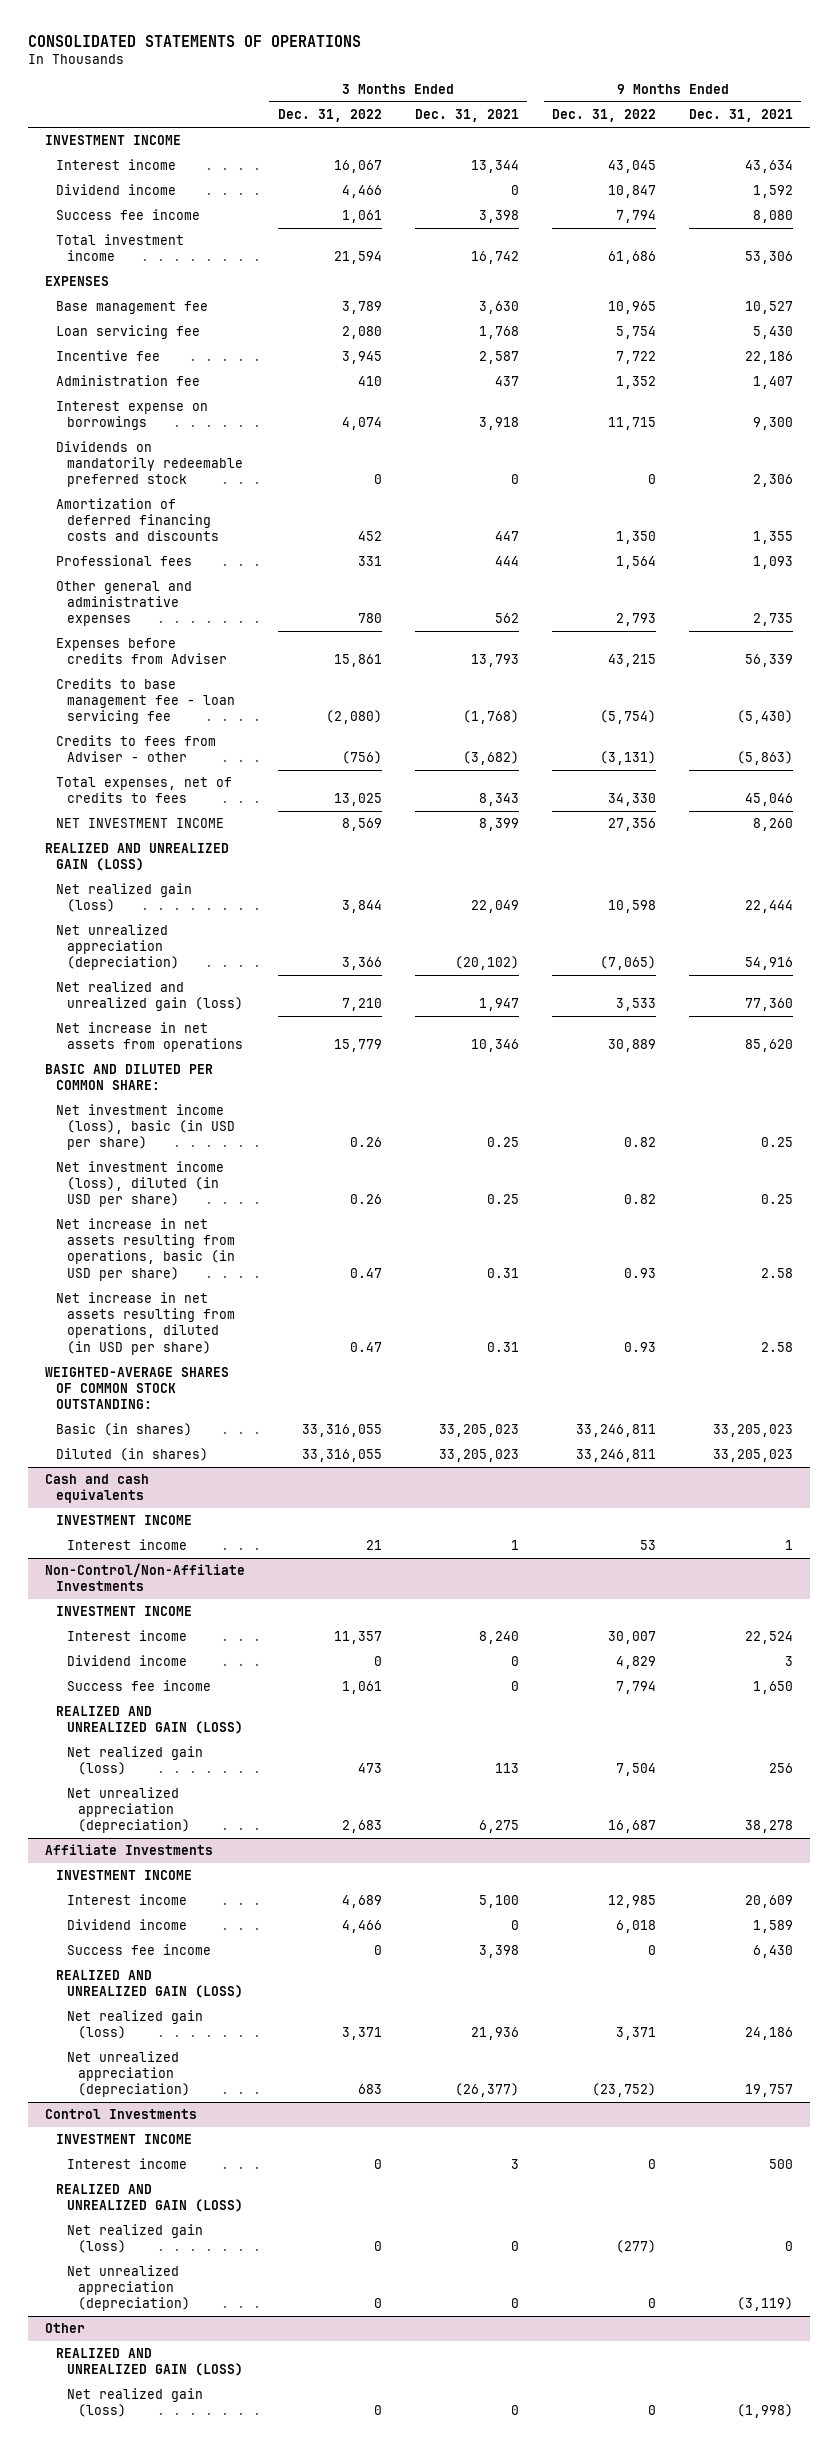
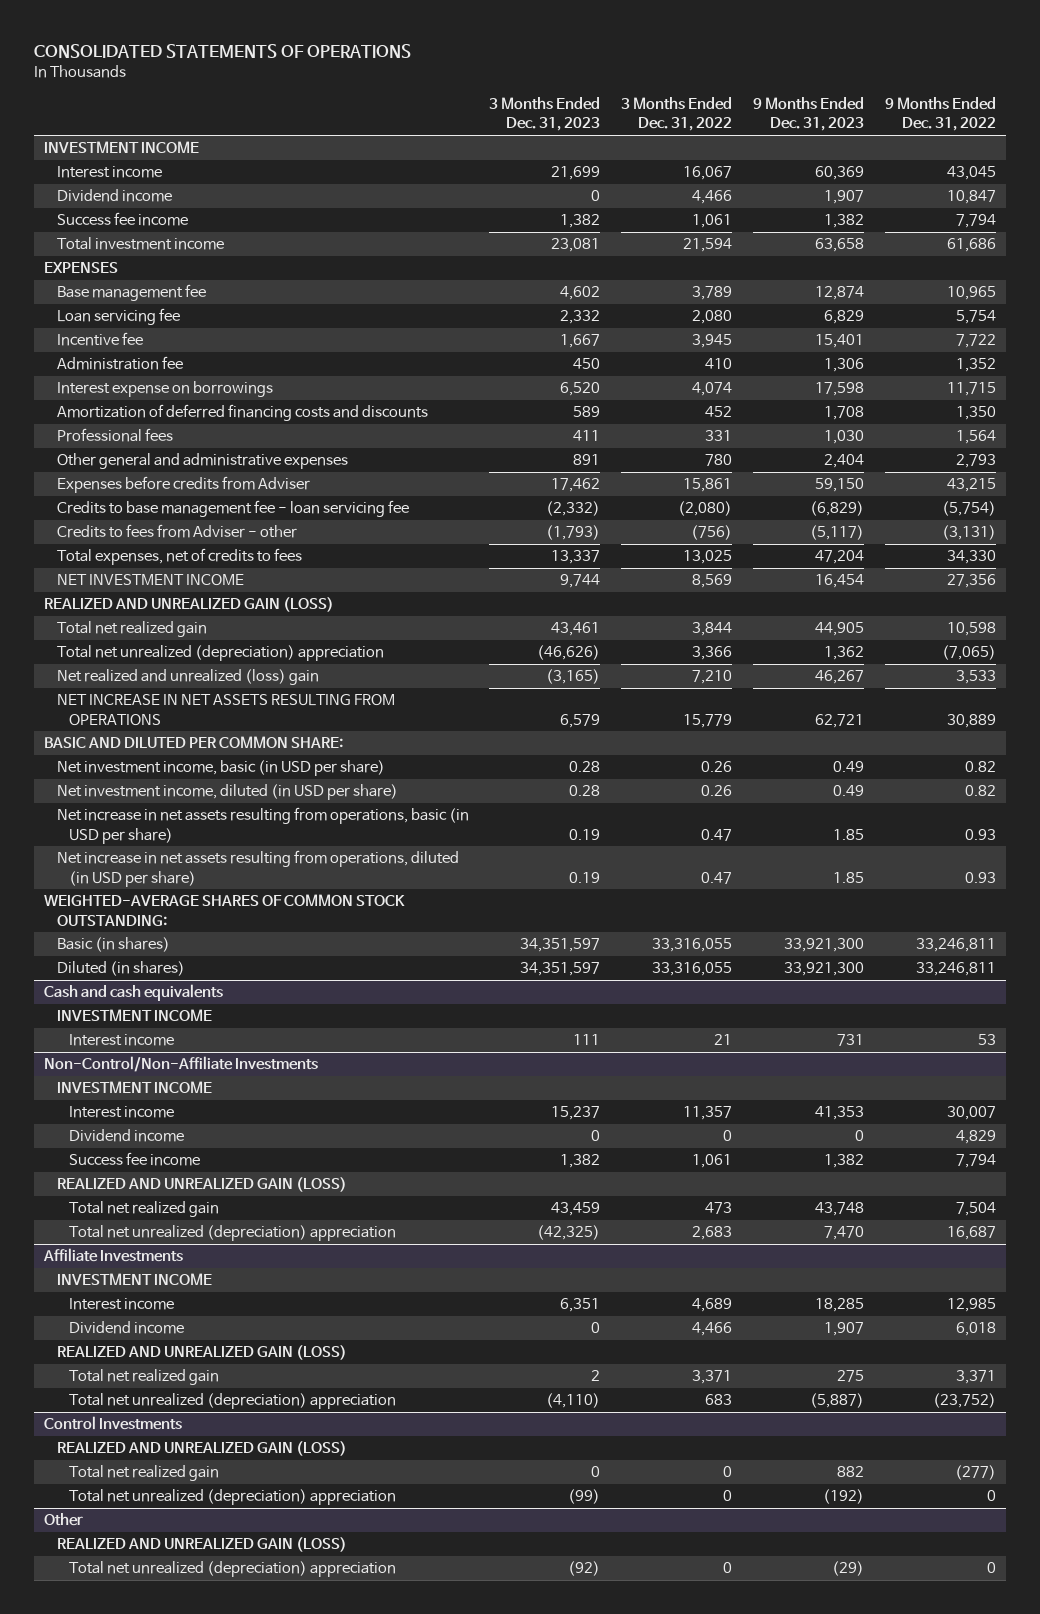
[414,109,519,123] Dec. 31, 2021 -> none
[689,109,794,123] Dec. 31, 2021 -> none
none -> [489,97,601,132] 3 Months Ended Dec. 31, 2023
none -> [753,97,865,132] 9 Months Ended Dec. 31, 2023
[55,441,244,488] Dividends on mandatorily redeemable preferred stock -> none
[55,883,192,913] Net realized gain (loss) -> [56,621,207,638] Total net realized gain
[55,924,180,971] Net unrealized appreciation (depreciation) -> [56,645,384,662] Total net unrealized (depreciation) appreciation
[55,981,244,1012] Net realized and unrealized gain (loss) -> [56,669,319,686] Net realized and unrealized (loss) gain
[55,1022,244,1053] Net increase in net assets from operations -> [56,694,395,726] NET INCREASE IN NET ASSETS RESULTING FROM OPERATIONS
[55,1104,236,1151] Net investment income (loss), basic (in USD per share) -> [56,760,385,777] Net investment income, basic (in USD per share)
[55,1161,224,1208] Net investment income (loss), diluted (in USD per share) -> [56,784,398,801] Net investment income, diluted (in USD per share)
[67,1746,204,1776] Net realized gain (loss) -> [69,1201,220,1218] Total net realized gain
[67,1787,191,1834] Net unrealized appreciation (depreciation) -> [69,1225,397,1242] Total net unrealized (depreciation) appreciation
[67,1944,212,1956] Success fee income -> none
[67,2010,204,2040] Net realized gain (loss) -> [69,1369,220,1386] Total net realized gain
[67,2051,191,2098] Net unrealized appreciation (depreciation) -> [69,1393,397,1410] Total net unrealized (depreciation) appreciation
[55,2134,192,2145] INVESTMENT INCOME -> none
[67,2158,188,2170] Interest income -> none
[67,2224,204,2254] Net realized gain (loss) -> [69,1465,220,1482] Total net realized gain
[67,2265,191,2312] Net unrealized appreciation (depreciation) -> [69,1489,397,1506] Total net unrealized (depreciation) appreciation
[67,2388,204,2418] Net realized gain (loss) -> none
none -> [69,1561,397,1578] Total net unrealized (depreciation) appreciation

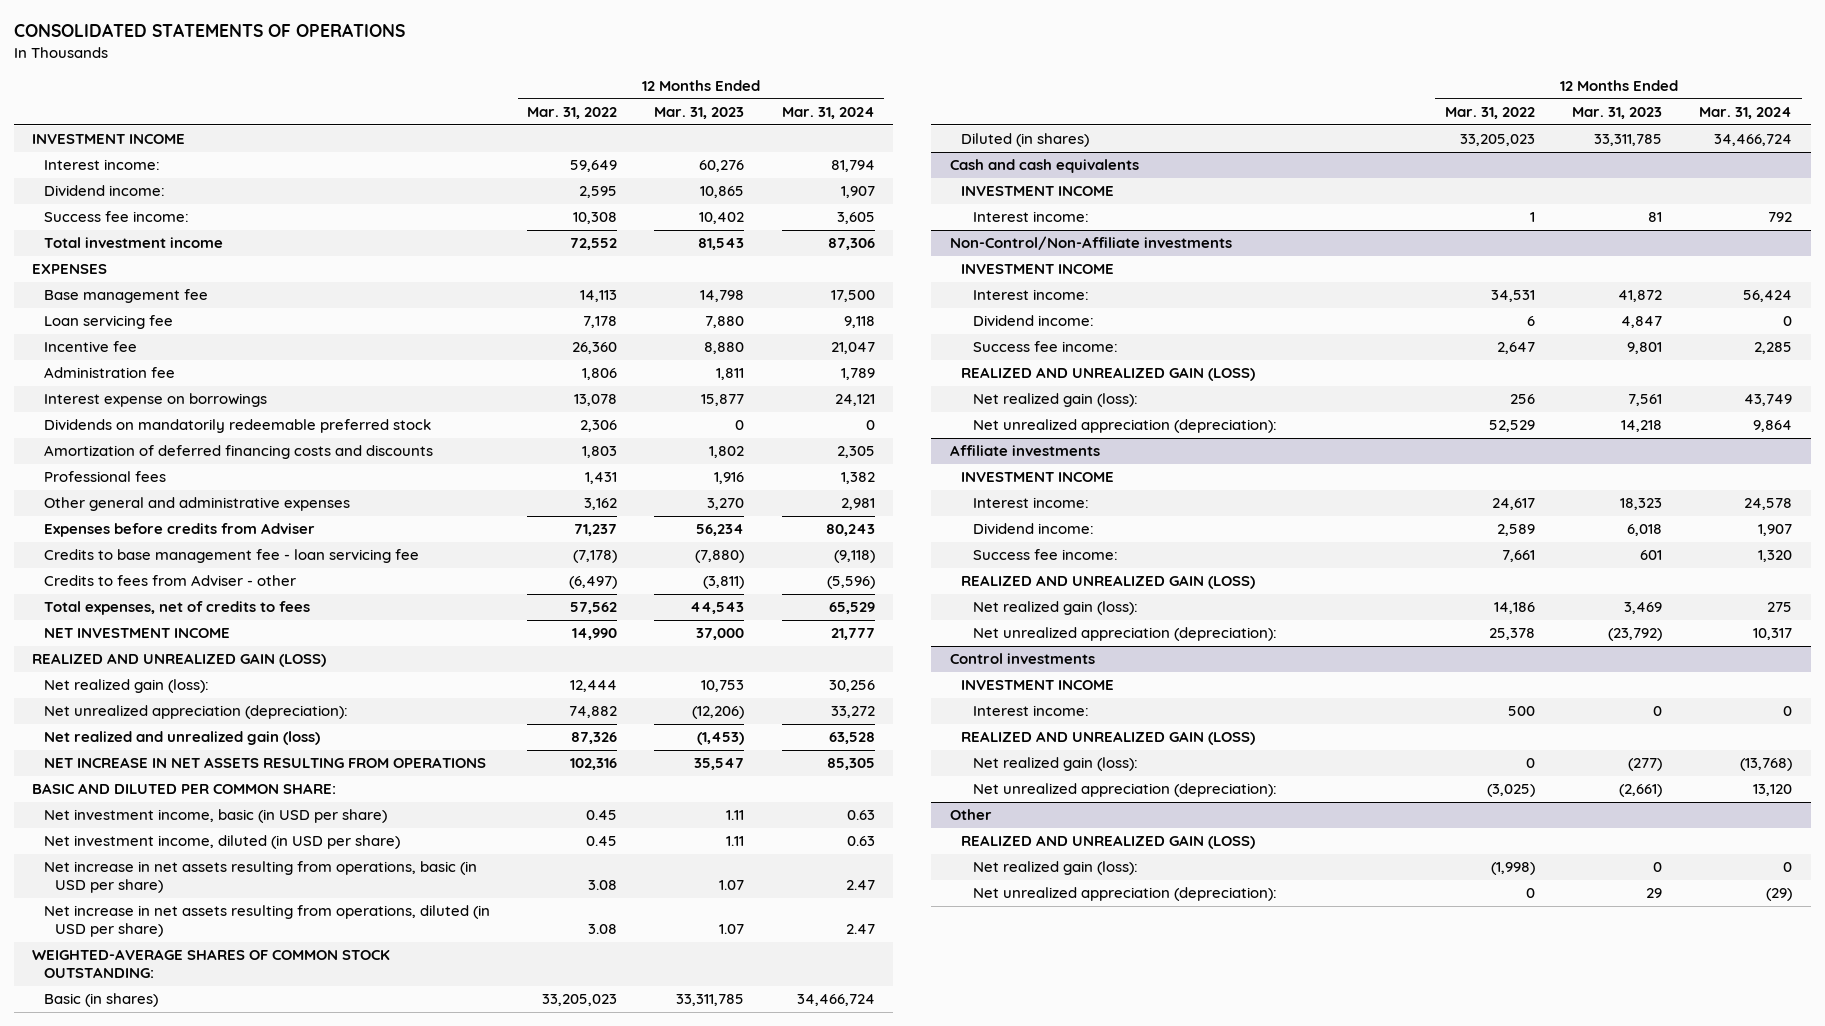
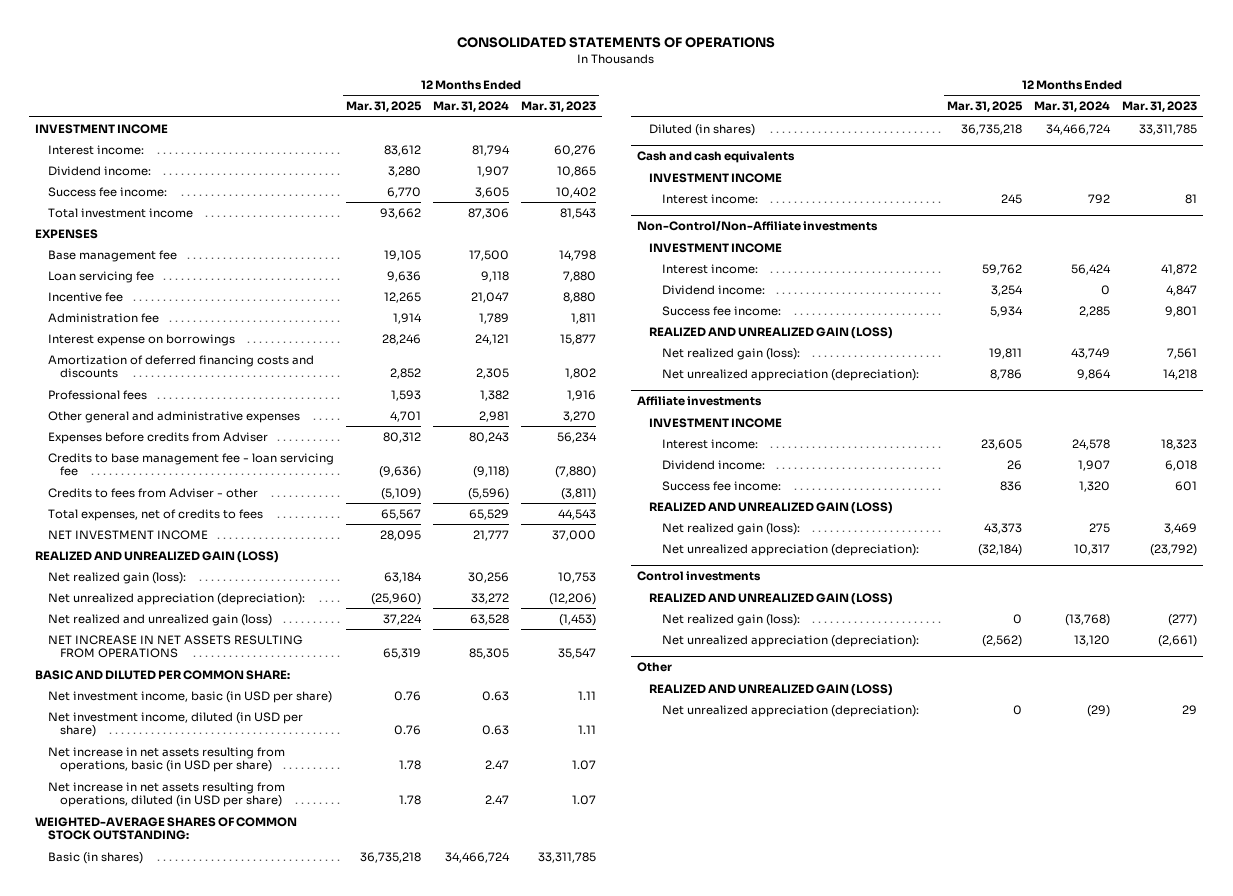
[527,107,618,120] Mar. 31, 2022 -> none
none -> [345,101,422,113] Mar. 31, 2025
[43,419,431,434] Dividends on mandatorily redeemable preferred stock -> none
[961,680,1115,691] INVESTMENT INCOME -> none
[972,705,1089,717] Interest income: -> none
[972,861,1138,876] Net realized gain (loss): -> none

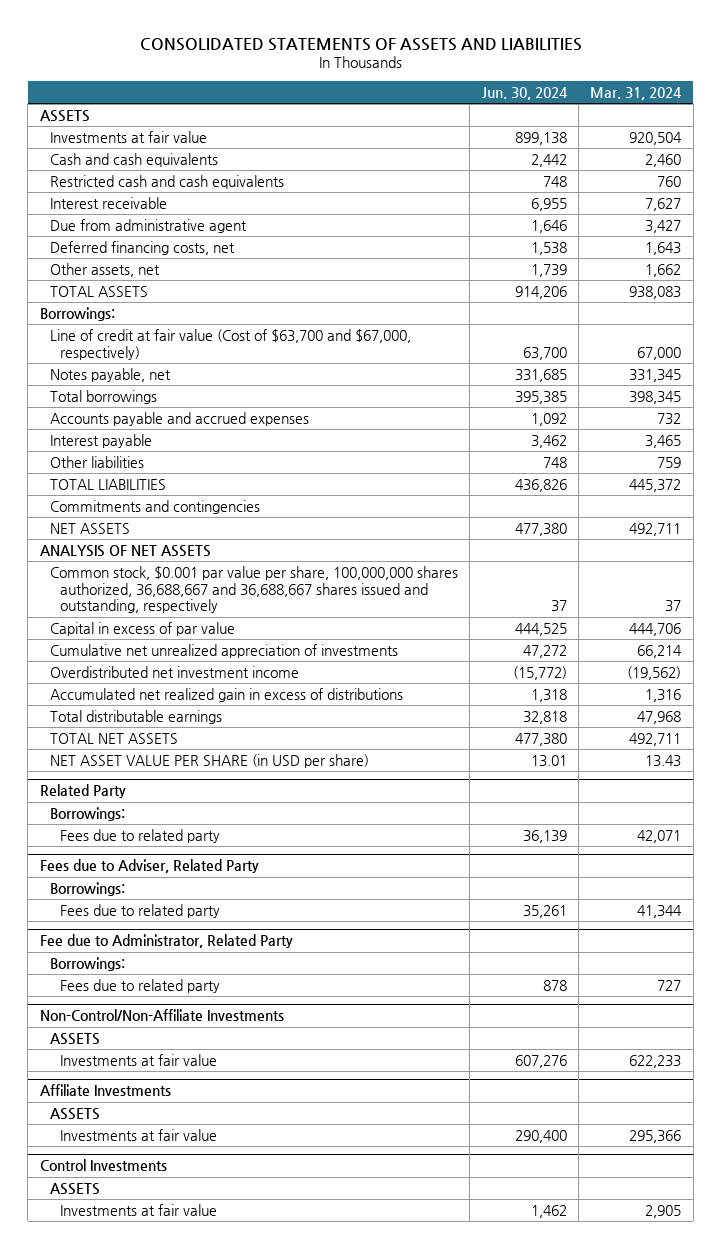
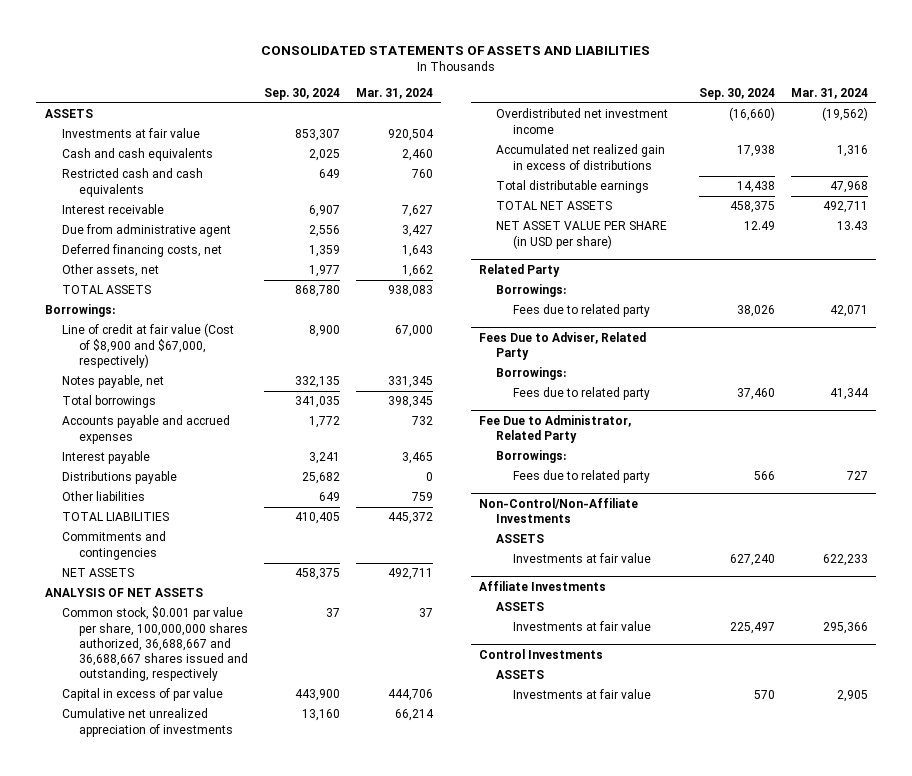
[481,87,568,101] Jun. 30, 2024 -> none
none -> [263,87,340,100] Sep. 30, 2024
[49,328,411,360] Line of credit at fair value (Cost of $63,700 and $67,000, respectively) -> [61,323,234,368] Line of credit at fair value (Cost of $8,900 and $67,000, respectively)
none -> [61,471,177,485] Distributions payable
[39,859,259,874] Fees due to Adviser, Related Party -> [479,331,647,361] Fees Due to Adviser, Related Party
[39,934,293,949] Fee due to Administrator, Related Party -> [479,414,632,444] Fee Due to Administrator, Related Party

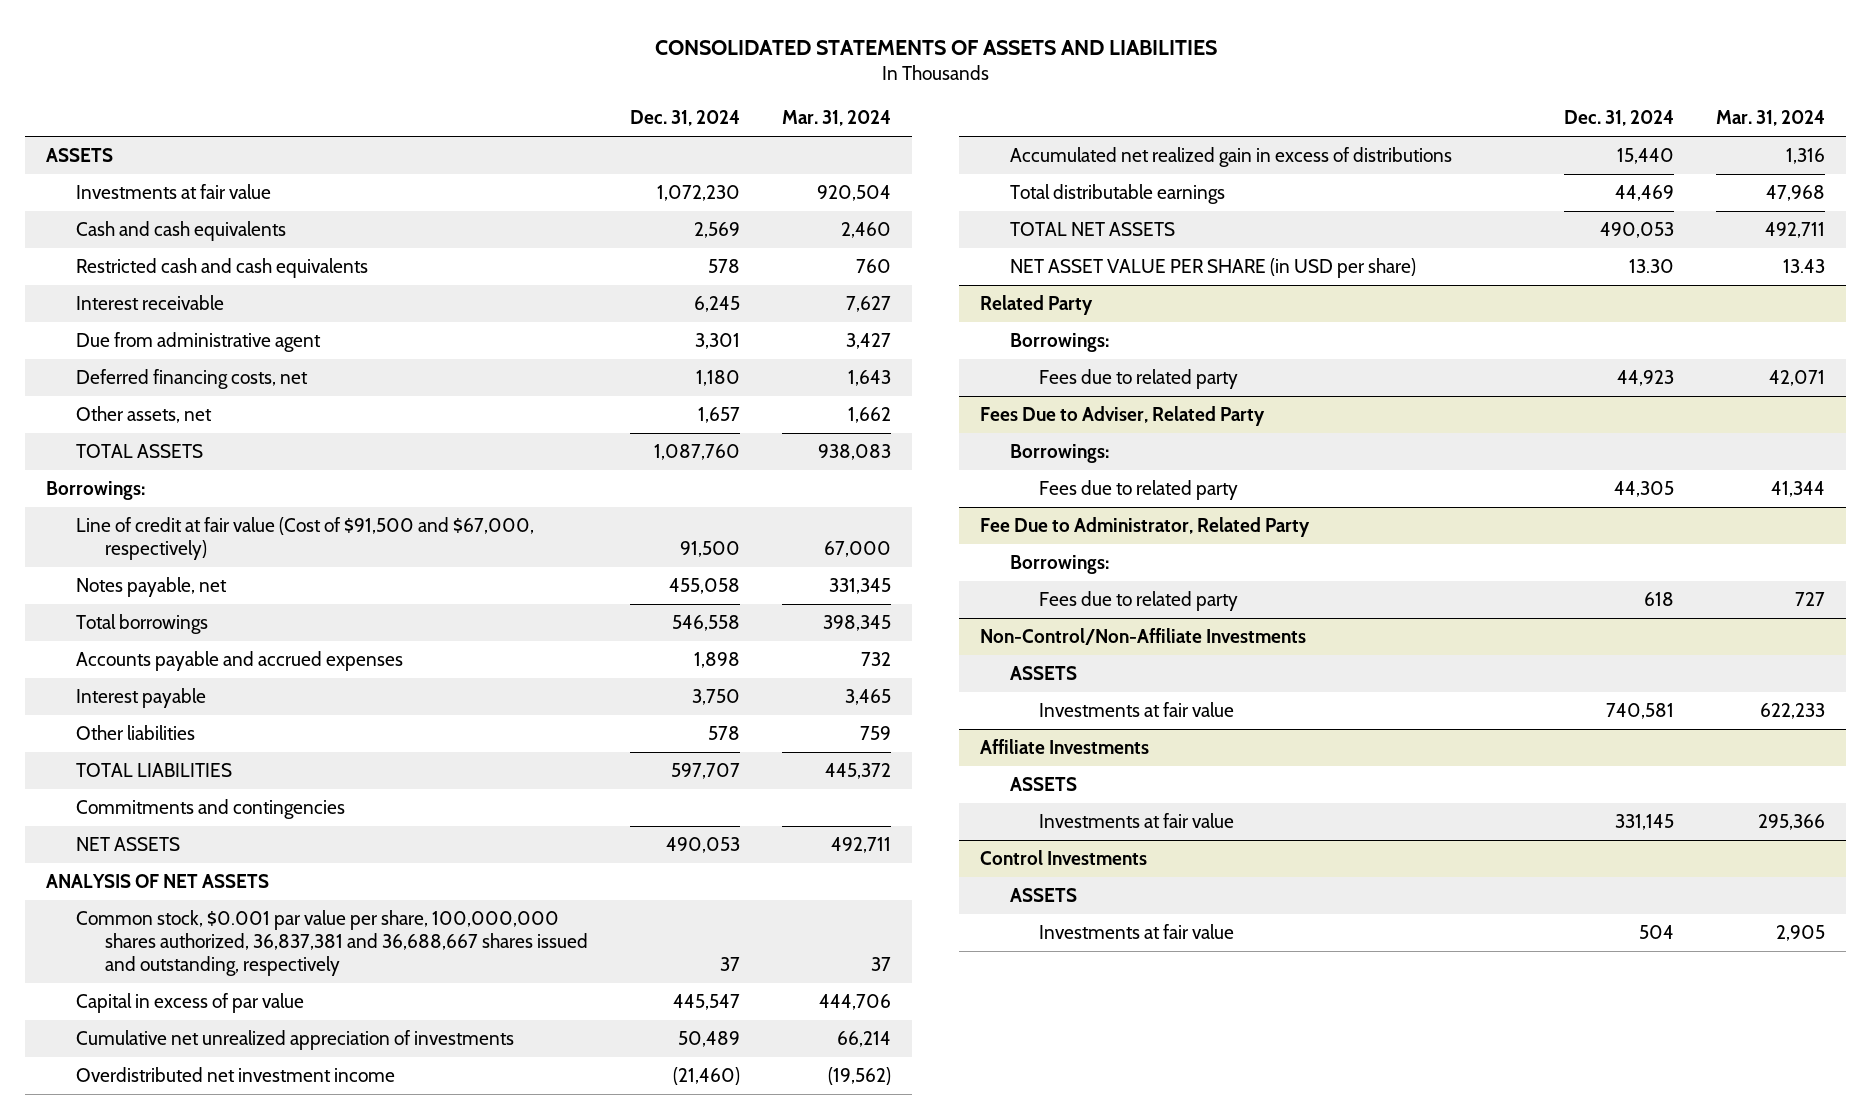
[263,87,340,100] Sep. 30, 2024 -> none
none -> [630,110,741,127] Dec. 31, 2024
[61,323,234,368] Line of credit at fair value (Cost of $8,900 and $67,000, respectively) -> [75,517,534,561] Line of credit at fair value (Cost of $91,500 and $67,000, respectively)
[61,471,177,485] Distributions payable -> none
[61,606,248,682] Common stock, $0.001 par value per share, 100,000,000 shares authorized, 36,688,667 and 36,688,667 shares issued and outstanding, respectively -> [75,910,589,976] Common stock, $0.001 par value per share, 100,000,000 shares authorized, 36,837,381 and 36,688,667 shares issued and outstanding, respectively

